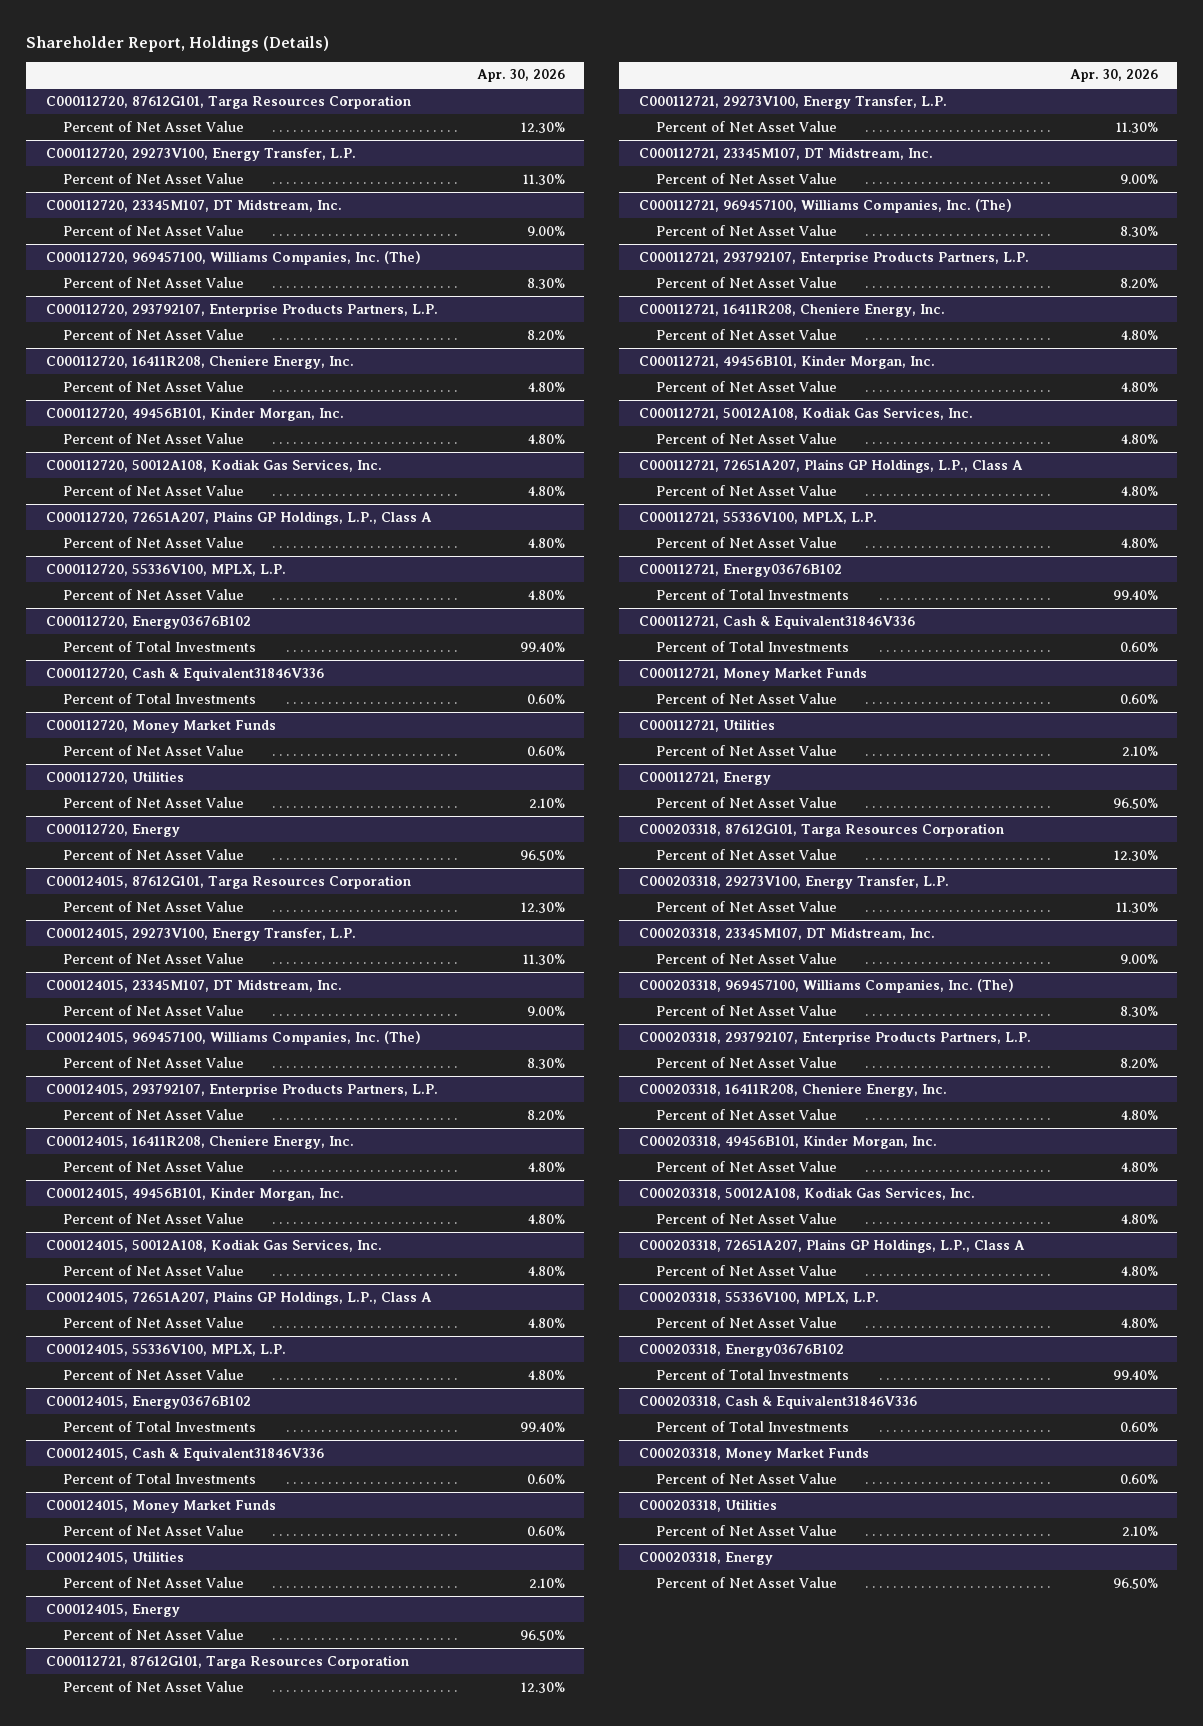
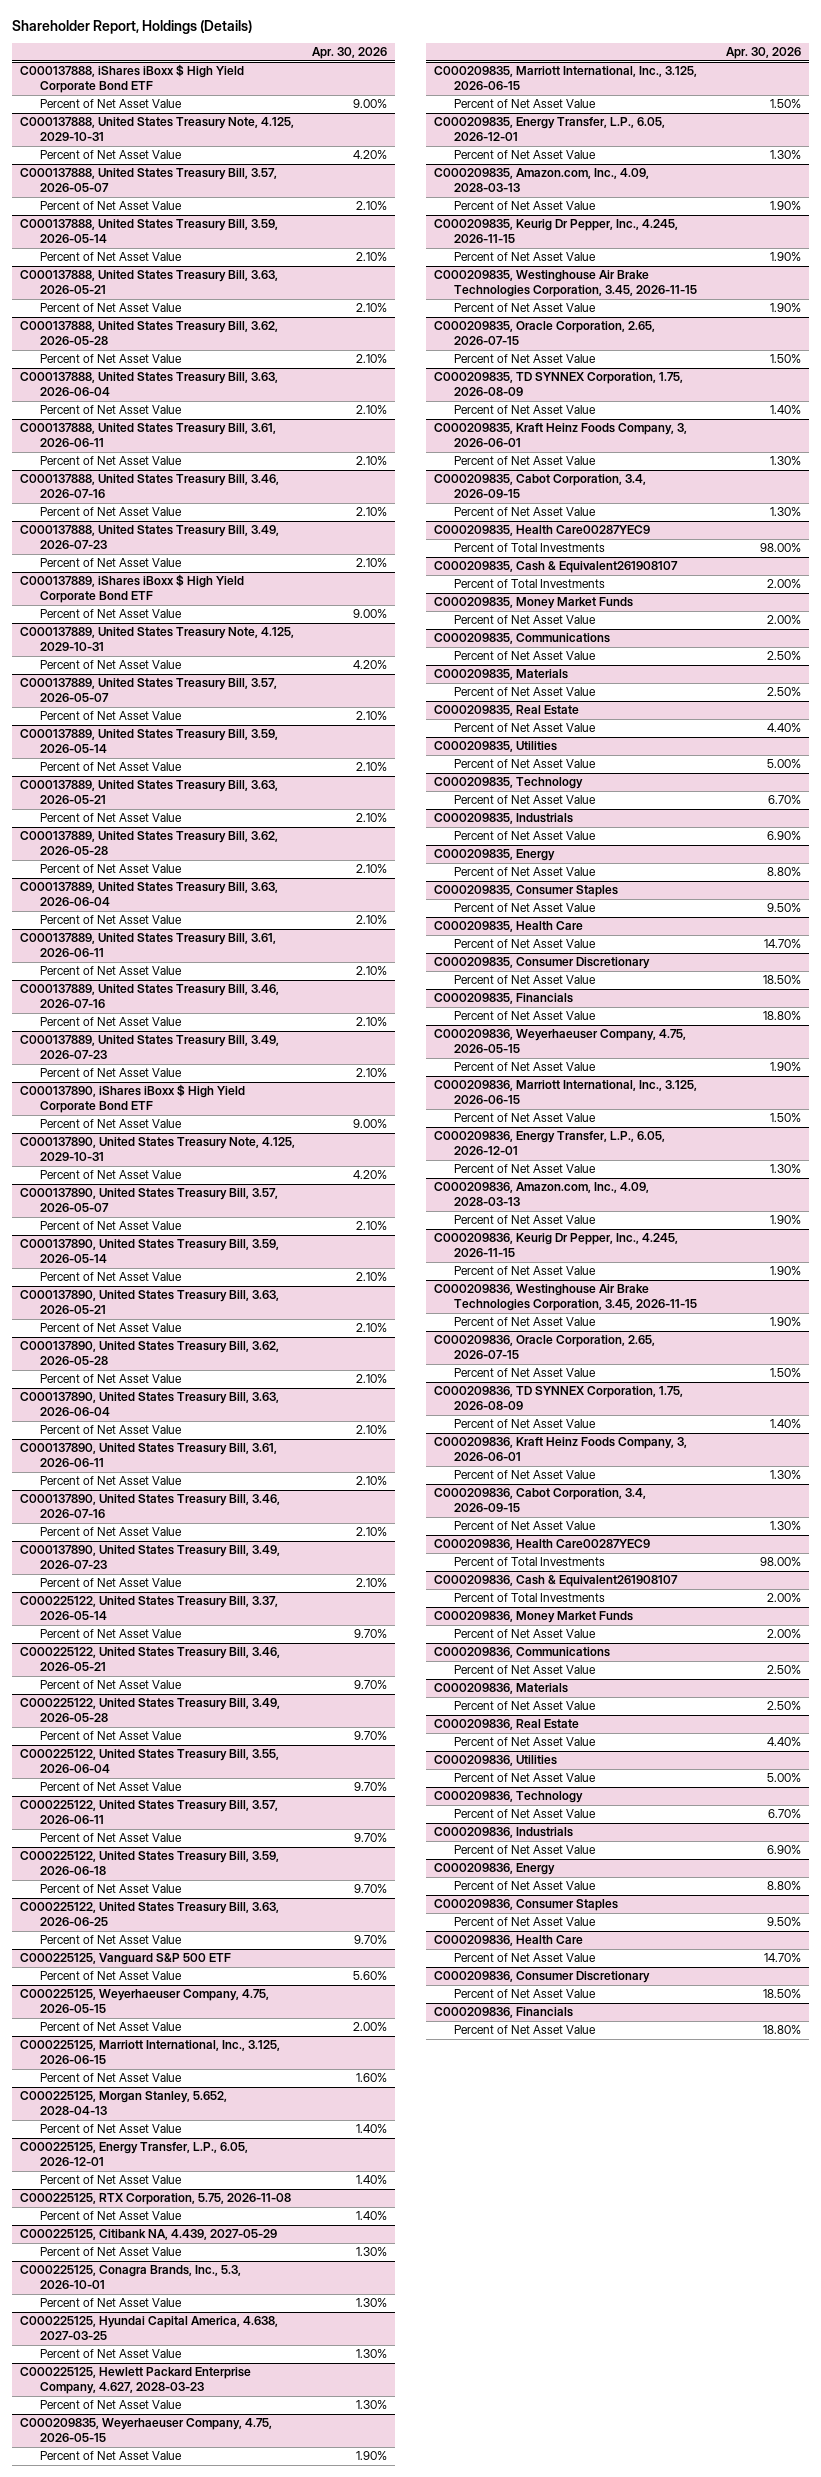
[45,94,411,109] C000112720, 87612G101, Targa Resources Corporation -> none
[62,120,244,132] Percent of Net Asset Value -> none
[45,147,356,161] C000112720, 29273V100, Energy Transfer, L.P. -> none
[62,172,244,184] Percent of Net Asset Value -> none
[45,198,342,212] C000112720, 23345M107, DT Midstream, Inc. -> none
none -> [20,64,245,94] C000137888, iShares iBoxx $ High Yield Corporate Bond ETF
[45,250,421,265] C000112720, 969457100, Williams Companies, Inc. (The) -> none
[45,302,438,317] C000112720, 293792107, Enterprise Products Partners, L.P. -> none
[62,328,244,340] Percent of Net Asset Value -> none
[45,354,354,369] C000112720, 16411R208, Cheniere Energy, Inc. -> none
[62,380,244,392] Percent of Net Asset Value -> none
[45,406,344,421] C000112720, 49456B101, Kinder Morgan, Inc. -> none
[62,432,244,444] Percent of Net Asset Value -> none
[45,458,382,472] C000112720, 50012A108, Kodiak Gas Services, Inc. -> none
[62,484,244,496] Percent of Net Asset Value -> none
[45,510,432,525] C000112720, 72651A207, Plains GP Holdings, L.P., Class A -> none
[62,536,244,548] Percent of Net Asset Value -> none
[45,563,286,576] C000112720, 55336V100, MPLX, L.P. -> none
[62,588,244,600] Percent of Net Asset Value -> none
[45,615,251,629] C000112720, Energy03676B102 -> none
[62,640,256,652] Percent of Total Investments -> none
[45,666,324,681] C000112720, Cash & Equivalent31846V336 -> none
[62,692,256,704] Percent of Total Investments -> none
[45,719,276,733] C000112720, Money Market Funds -> none
[62,744,244,756] Percent of Net Asset Value -> none
[45,770,184,784] C000112720, Utilities -> none
none -> [20,117,295,142] C000137888, United States Treasury Note, 4.125, 2029-10-31
[526,277,565,289] 8.30% -> [352,150,387,160] 4.20%
none -> [20,168,278,193] C000137888, United States Treasury Bill, 3.57, 2026-05-07
[45,823,180,837] C000112720, Energy -> none
[62,848,244,860] Percent of Net Asset Value -> none
[45,874,411,889] C000124015, 87612G101, Targa Resources Corporation -> none
[62,900,244,912] Percent of Net Asset Value -> none
[45,927,356,941] C000124015, 29273V100, Energy Transfer, L.P. -> none
[62,952,244,964] Percent of Net Asset Value -> none
[45,978,342,992] C000124015, 23345M107, DT Midstream, Inc. -> none
[62,1004,244,1016] Percent of Net Asset Value -> none
[45,1030,421,1045] C000124015, 969457100, Williams Companies, Inc. (The) -> none
[62,1056,244,1068] Percent of Net Asset Value -> none
[45,1082,438,1097] C000124015, 293792107, Enterprise Products Partners, L.P. -> none
[62,1108,244,1120] Percent of Net Asset Value -> none
[45,1134,354,1149] C000124015, 16411R208, Cheniere Energy, Inc. -> none
[62,1160,244,1172] Percent of Net Asset Value -> none
[45,1186,344,1201] C000124015, 49456B101, Kinder Morgan, Inc. -> none
[62,1212,244,1224] Percent of Net Asset Value -> none
[45,1238,382,1252] C000124015, 50012A108, Kodiak Gas Services, Inc. -> none
[62,1264,244,1276] Percent of Net Asset Value -> none
[45,1290,432,1305] C000124015, 72651A207, Plains GP Holdings, L.P., Class A -> none
[62,1316,244,1328] Percent of Net Asset Value -> none
[45,1343,286,1356] C000124015, 55336V100, MPLX, L.P. -> none
[62,1368,244,1380] Percent of Net Asset Value -> none
[45,1395,251,1409] C000124015, Energy03676B102 -> none
[62,1420,256,1432] Percent of Total Investments -> none
[45,1446,324,1461] C000124015, Cash & Equivalent31846V336 -> none
[62,1472,256,1484] Percent of Total Investments -> none
[45,1499,276,1513] C000124015, Money Market Funds -> none
[62,1524,244,1536] Percent of Net Asset Value -> none
[45,1550,184,1564] C000124015, Utilities -> none
none -> [20,219,279,244] C000137888, United States Treasury Bill, 3.59, 2026-05-14
[45,1603,180,1617] C000124015, Energy -> none
[45,1654,409,1669] C000112721, 87612G101, Targa Resources Corporation -> none
[638,95,947,109] C000112721, 29273V100, Energy Transfer, L.P. -> none
[638,146,933,160] C000112721, 23345M107, DT Midstream, Inc. -> none
none -> [20,270,279,295] C000137888, United States Treasury Bill, 3.63, 2026-05-21
[519,1629,565,1641] 96.50% -> [355,303,387,313] 2.10%
none -> [20,321,279,346] C000137888, United States Treasury Bill, 3.62, 2026-05-28
[520,1681,565,1693] 12.30% -> [355,354,387,364] 2.10%
none -> [20,372,279,397] C000137888, United States Treasury Bill, 3.63, 2026-06-04
[1115,121,1158,133] 11.30% -> [355,405,387,415] 2.10%
none -> [20,423,277,448] C000137888, United States Treasury Bill, 3.61, 2026-06-11
none -> [39,456,182,466] Percent of Net Asset Value
none -> [20,474,280,499] C000137888, United States Treasury Bill, 3.46, 2026-07-16
none -> [39,507,182,517] Percent of Net Asset Value
none -> [20,525,280,550] C000137888, United States Treasury Bill, 3.49, 2026-07-23
none -> [39,558,182,568] Percent of Net Asset Value
none -> [20,574,245,604] C000137889, iShares iBoxx $ High Yield Corporate Bond ETF
[638,198,1012,213] C000112721, 969457100, Williams Companies, Inc. (The) -> none
[638,250,1029,265] C000112721, 293792107, Enterprise Products Partners, L.P. -> none
[655,276,837,288] Percent of Net Asset Value -> none
[638,302,945,317] C000112721, 16411R208, Cheniere Energy, Inc. -> none
[655,328,837,340] Percent of Net Asset Value -> none
[638,354,935,369] C000112721, 49456B101, Kinder Morgan, Inc. -> none
[655,380,837,392] Percent of Net Asset Value -> none
[638,406,973,420] C000112721, 50012A108, Kodiak Gas Services, Inc. -> none
[655,432,837,444] Percent of Net Asset Value -> none
[638,458,1023,473] C000112721, 72651A207, Plains GP Holdings, L.P., Class A -> none
[655,484,837,496] Percent of Net Asset Value -> none
[638,511,877,524] C000112721, 55336V100, MPLX, L.P. -> none
[655,536,837,548] Percent of Net Asset Value -> none
[638,563,842,577] C000112721, Energy03676B102 -> none
[655,588,849,600] Percent of Total Investments -> none
[638,614,915,629] C000112721, Cash & Equivalent31846V336 -> none
[655,640,849,652] Percent of Total Investments -> none
[638,667,867,681] C000112721, Money Market Funds -> none
[655,692,837,704] Percent of Net Asset Value -> none
[638,718,775,732] C000112721, Utilities -> none
none -> [20,627,295,652] C000137889, United States Treasury Note, 4.125, 2029-10-31
[1119,225,1158,237] 8.30% -> [352,660,387,670] 4.20%
none -> [20,678,278,703] C000137889, United States Treasury Bill, 3.57, 2026-05-07
[638,771,771,785] C000112721, Energy -> none
[638,822,1004,837] C000203318, 87612G101, Targa Resources Corporation -> none
[638,875,949,889] C000203318, 29273V100, Energy Transfer, L.P. -> none
[638,926,935,940] C000203318, 23345M107, DT Midstream, Inc. -> none
none -> [20,729,279,754] C000137889, United States Treasury Bill, 3.59, 2026-05-14
[1112,797,1158,809] 96.50% -> [355,762,387,772] 2.10%
none -> [20,780,279,805] C000137889, United States Treasury Bill, 3.63, 2026-05-21
[1113,849,1158,861] 12.30% -> [355,813,387,823] 2.10%
none -> [20,831,279,856] C000137889, United States Treasury Bill, 3.62, 2026-05-28
[1115,901,1158,913] 11.30% -> [355,864,387,874] 2.10%
none -> [20,882,279,907] C000137889, United States Treasury Bill, 3.63, 2026-06-04
none -> [39,915,182,925] Percent of Net Asset Value
none -> [20,933,277,958] C000137889, United States Treasury Bill, 3.61, 2026-06-11
none -> [39,966,182,976] Percent of Net Asset Value
none -> [20,984,280,1009] C000137889, United States Treasury Bill, 3.46, 2026-07-16
none -> [39,1017,182,1027] Percent of Net Asset Value
none -> [20,1035,280,1060] C000137889, United States Treasury Bill, 3.49, 2026-07-23
none -> [39,1068,182,1078] Percent of Net Asset Value
none -> [20,1084,246,1114] C000137890, iShares iBoxx $ High Yield Corporate Bond ETF
[638,978,1014,993] C000203318, 969457100, Williams Companies, Inc. (The) -> none
[638,1030,1031,1045] C000203318, 293792107, Enterprise Products Partners, L.P. -> none
[655,1056,837,1068] Percent of Net Asset Value -> none
[638,1082,947,1097] C000203318, 16411R208, Cheniere Energy, Inc. -> none
[655,1108,837,1120] Percent of Net Asset Value -> none
[638,1134,937,1149] C000203318, 49456B101, Kinder Morgan, Inc. -> none
[655,1160,837,1172] Percent of Net Asset Value -> none
[638,1186,975,1200] C000203318, 50012A108, Kodiak Gas Services, Inc. -> none
[655,1212,837,1224] Percent of Net Asset Value -> none
[638,1238,1025,1253] C000203318, 72651A207, Plains GP Holdings, L.P., Class A -> none
[655,1264,837,1276] Percent of Net Asset Value -> none
[638,1291,879,1304] C000203318, 55336V100, MPLX, L.P. -> none
[655,1316,837,1328] Percent of Net Asset Value -> none
[638,1343,844,1357] C000203318, Energy03676B102 -> none
[655,1368,849,1380] Percent of Total Investments -> none
[638,1394,917,1409] C000203318, Cash & Equivalent31846V336 -> none
[655,1420,849,1432] Percent of Total Investments -> none
[638,1447,869,1461] C000203318, Money Market Funds -> none
[655,1472,837,1484] Percent of Net Asset Value -> none
[638,1498,777,1512] C000203318, Utilities -> none
none -> [20,1137,296,1162] C000137890, United States Treasury Note, 4.125, 2029-10-31
[1119,1005,1158,1017] 8.30% -> [352,1170,387,1180] 4.20%
none -> [20,1188,279,1213] C000137890, United States Treasury Bill, 3.57, 2026-05-07
[638,1551,773,1565] C000203318, Energy -> none
none -> [20,1239,280,1264] C000137890, United States Treasury Bill, 3.59, 2026-05-14
[1112,1577,1158,1589] 96.50% -> [355,1272,387,1282] 2.10%
none -> [20,1290,280,1315] C000137890, United States Treasury Bill, 3.63, 2026-05-21
none -> [39,1323,182,1333] Percent of Net Asset Value
none -> [20,1341,280,1366] C000137890, United States Treasury Bill, 3.62, 2026-05-28
none -> [39,1374,182,1384] Percent of Net Asset Value
none -> [20,1392,280,1417] C000137890, United States Treasury Bill, 3.63, 2026-06-04
none -> [39,1425,182,1435] Percent of Net Asset Value
none -> [20,1443,278,1468] C000137890, United States Treasury Bill, 3.61, 2026-06-11
none -> [39,1476,182,1486] Percent of Net Asset Value
none -> [20,1494,281,1519] C000137890, United States Treasury Bill, 3.46, 2026-07-16
none -> [39,1527,182,1537] Percent of Net Asset Value
none -> [20,1545,281,1570] C000137890, United States Treasury Bill, 3.49, 2026-07-23
none -> [39,1578,182,1588] Percent of Net Asset Value
none -> [20,1596,279,1621] C000225122, United States Treasury Bill, 3.37, 2026-05-14
none -> [39,1629,182,1639] Percent of Net Asset Value
none -> [20,1647,281,1672] C000225122, United States Treasury Bill, 3.46, 2026-05-21
none -> [39,1680,182,1690] Percent of Net Asset Value
none -> [20,1698,281,1723] C000225122, United States Treasury Bill, 3.49, 2026-05-28
none -> [39,1731,182,1741] Percent of Net Asset Value
none -> [20,1749,280,1774] C000225122, United States Treasury Bill, 3.55, 2026-06-04
none -> [39,1782,182,1792] Percent of Net Asset Value
none -> [20,1800,279,1825] C000225122, United States Treasury Bill, 3.57, 2026-06-11
none -> [39,1833,182,1843] Percent of Net Asset Value
none -> [20,1851,280,1876] C000225122, United States Treasury Bill, 3.59, 2026-06-18
none -> [39,1884,182,1894] Percent of Net Asset Value
none -> [20,1902,280,1927] C000225122, United States Treasury Bill, 3.63, 2026-06-25
none -> [39,1935,182,1945] Percent of Net Asset Value
none -> [20,1953,232,1966] C000225125, Vanguard S&P 500 ETF
none -> [39,1971,182,1981] Percent of Net Asset Value
none -> [20,1989,270,2014] C000225125, Weyerhaeuser Company, 4.75, 2026-05-15
none -> [39,2022,182,2032] Percent of Net Asset Value
none -> [20,2040,281,2065] C000225125, Marriott International, Inc., 3.125, 2026-06-15
none -> [39,2073,182,2083] Percent of Net Asset Value
none -> [20,2091,228,2116] C000225125, Morgan Stanley, 5.652, 2028-04-13
none -> [39,2124,182,2134] Percent of Net Asset Value
none -> [20,2142,249,2167] C000225125, Energy Transfer, L.P., 6.05, 2026-12-01
none -> [39,2175,182,2185] Percent of Net Asset Value
none -> [20,2193,292,2206] C000225125, RTX Corporation, 5.75, 2026-11-08
none -> [39,2211,182,2221] Percent of Net Asset Value
none -> [20,2229,278,2241] C000225125, Citibank NA, 4.439, 2027-05-29
none -> [39,2247,182,2257] Percent of Net Asset Value
none -> [20,2265,242,2290] C000225125, Conagra Brands, Inc., 5.3, 2026-10-01
none -> [39,2298,182,2308] Percent of Net Asset Value
none -> [20,2316,279,2341] C000225125, Hyundai Capital America, 4.638, 2027-03-25
none -> [39,2349,182,2359] Percent of Net Asset Value
none -> [20,2367,252,2395] C000225125, Hewlett Packard Enterprise Company, 4.627, 2028-03-23
none -> [39,2400,182,2410] Percent of Net Asset Value
none -> [20,2418,273,2443] C000209835, Weyerhaeuser Company, 4.75, 2026-05-15
none -> [39,2451,182,2461] Percent of Net Asset Value
none -> [434,66,698,91] C000209835, Marriott International, Inc., 3.125, 2026-06-15
none -> [453,99,596,109] Percent of Net Asset Value
none -> [434,117,666,142] C000209835, Energy Transfer, L.P., 6.05, 2026-12-01
none -> [453,150,596,160] Percent of Net Asset Value
none -> [434,168,650,193] C000209835, Amazon.com, Inc., 4.09, 2028-03-13
none -> [453,201,596,211] Percent of Net Asset Value
none -> [434,219,679,244] C000209835, Keurig Dr Pepper, Inc., 4.245, 2026-11-15
none -> [453,252,596,262] Percent of Net Asset Value
none -> [434,270,697,298] C000209835, Westinghouse Air Brake Technologies Corporation, 3.45, 2026-11-15
none -> [453,303,596,313] Percent of Net Asset Value
none -> [434,321,656,346] C000209835, Oracle Corporation, 2.65, 2026-07-15
none -> [453,354,596,364] Percent of Net Asset Value
none -> [434,372,684,397] C000209835, TD SYNNEX Corporation, 1.75, 2026-08-09
none -> [453,405,596,415] Percent of Net Asset Value
none -> [434,423,688,448] C000209835, Kraft Heinz Foods Company, 3, 2026-06-01
none -> [453,456,596,466] Percent of Net Asset Value
none -> [434,474,647,499] C000209835, Cabot Corporation, 3.4, 2026-09-15
none -> [453,507,596,517] Percent of Net Asset Value
none -> [434,525,651,537] C000209835, Health Care00287YEC9
none -> [453,543,605,553] Percent of Total Investments
none -> [434,561,679,574] C000209835, Cash & Equivalent261908107
none -> [453,579,605,589] Percent of Total Investments
none -> [434,597,634,610] C000209835, Money Market Funds
none -> [453,615,596,625] Percent of Net Asset Value
none -> [434,633,611,645] C000209835, Communications
none -> [453,651,596,661] Percent of Net Asset Value
none -> [434,669,569,681] C000209835, Materials
none -> [453,687,596,697] Percent of Net Asset Value
none -> [434,705,580,717] C000209835, Real Estate
none -> [453,723,596,733] Percent of Net Asset Value
none -> [434,741,558,753] C000209835, Utilities
none -> [453,759,596,769] Percent of Net Asset Value
none -> [434,777,584,790] C000209835, Technology
none -> [453,795,596,805] Percent of Net Asset Value
none -> [434,813,574,825] C000209835, Industrials
none -> [453,831,596,841] Percent of Net Asset Value
none -> [434,849,556,862] C000209835, Energy
none -> [453,867,596,877] Percent of Net Asset Value
none -> [434,885,619,898] C000209835, Consumer Staples
none -> [453,903,596,913] Percent of Net Asset Value
none -> [434,921,584,933] C000209835, Health Care
none -> [453,939,596,949] Percent of Net Asset Value
none -> [434,957,651,970] C000209835, Consumer Discretionary
none -> [453,975,596,985] Percent of Net Asset Value
none -> [434,993,574,1005] C000209835, Financials
none -> [453,1011,596,1021] Percent of Net Asset Value
none -> [434,1029,687,1054] C000209836, Weyerhaeuser Company, 4.75, 2026-05-15
none -> [453,1062,596,1072] Percent of Net Asset Value
none -> [434,1080,698,1105] C000209836, Marriott International, Inc., 3.125, 2026-06-15
none -> [453,1113,596,1123] Percent of Net Asset Value
none -> [434,1131,666,1156] C000209836, Energy Transfer, L.P., 6.05, 2026-12-01
none -> [453,1164,596,1174] Percent of Net Asset Value
none -> [434,1182,650,1207] C000209836, Amazon.com, Inc., 4.09, 2028-03-13
none -> [453,1215,596,1225] Percent of Net Asset Value
none -> [434,1233,679,1258] C000209836, Keurig Dr Pepper, Inc., 4.245, 2026-11-15
none -> [453,1266,596,1276] Percent of Net Asset Value
none -> [434,1284,697,1312] C000209836, Westinghouse Air Brake Technologies Corporation, 3.45, 2026-11-15
none -> [453,1317,596,1327] Percent of Net Asset Value
none -> [434,1335,656,1360] C000209836, Oracle Corporation, 2.65, 2026-07-15
none -> [453,1368,596,1378] Percent of Net Asset Value
none -> [434,1386,684,1411] C000209836, TD SYNNEX Corporation, 1.75, 2026-08-09
none -> [453,1419,596,1429] Percent of Net Asset Value
none -> [434,1437,688,1462] C000209836, Kraft Heinz Foods Company, 3, 2026-06-01
none -> [453,1470,596,1480] Percent of Net Asset Value
none -> [434,1488,647,1513] C000209836, Cabot Corporation, 3.4, 2026-09-15
none -> [453,1521,596,1531] Percent of Net Asset Value
none -> [434,1539,651,1551] C000209836, Health Care00287YEC9
none -> [453,1557,605,1567] Percent of Total Investments
none -> [434,1575,679,1588] C000209836, Cash & Equivalent261908107
none -> [453,1593,605,1603] Percent of Total Investments
none -> [434,1611,634,1624] C000209836, Money Market Funds
none -> [453,1629,596,1639] Percent of Net Asset Value
none -> [434,1647,611,1659] C000209836, Communications
none -> [453,1665,596,1675] Percent of Net Asset Value
none -> [434,1683,569,1695] C000209836, Materials
none -> [453,1701,596,1711] Percent of Net Asset Value
none -> [434,1719,580,1731] C000209836, Real Estate
none -> [453,1737,596,1747] Percent of Net Asset Value
none -> [434,1755,558,1767] C000209836, Utilities
none -> [453,1773,596,1783] Percent of Net Asset Value
none -> [434,1791,584,1804] C000209836, Technology
none -> [453,1809,596,1819] Percent of Net Asset Value
none -> [434,1827,574,1839] C000209836, Industrials
none -> [453,1845,596,1855] Percent of Net Asset Value
none -> [434,1863,556,1876] C000209836, Energy
none -> [453,1881,596,1891] Percent of Net Asset Value
none -> [434,1899,619,1912] C000209836, Consumer Staples
none -> [453,1917,596,1927] Percent of Net Asset Value
none -> [434,1935,584,1947] C000209836, Health Care
none -> [453,1953,596,1963] Percent of Net Asset Value
none -> [434,1971,651,1984] C000209836, Consumer Discretionary
none -> [453,1989,596,1999] Percent of Net Asset Value
none -> [434,2007,574,2019] C000209836, Financials
none -> [453,2025,596,2035] Percent of Net Asset Value

